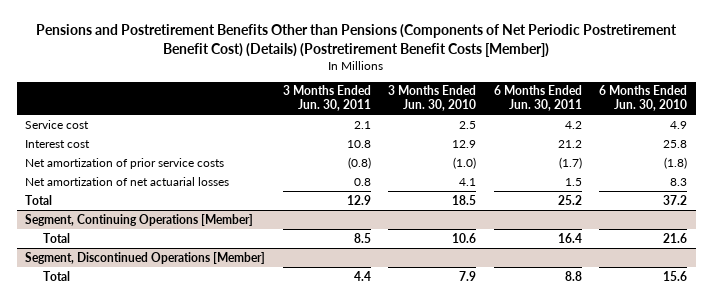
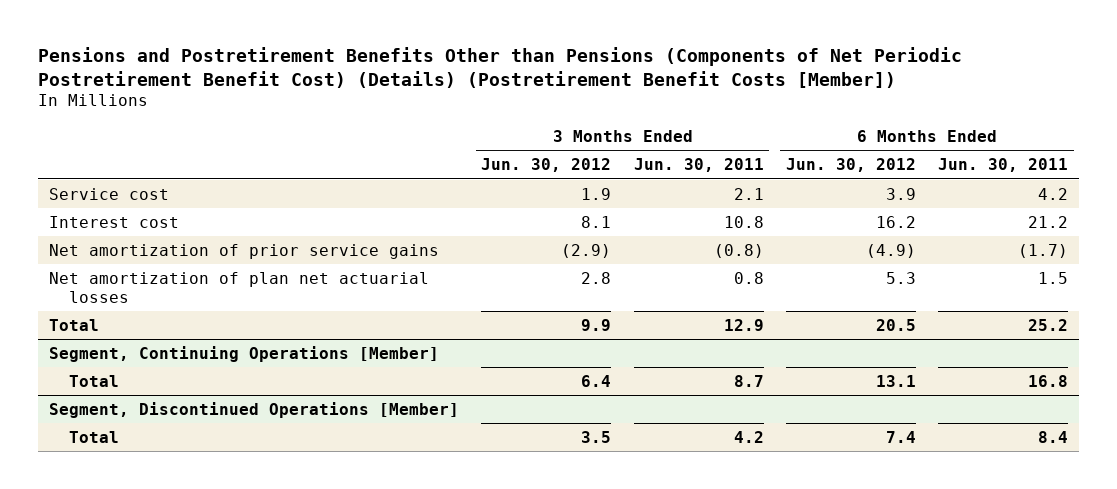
[388,85,477,112] 3 Months Ended Jun. 30, 2010 -> none
[598,85,687,112] 6 Months Ended Jun. 30, 2010 -> none
none -> [481,157,612,172] Jun. 30, 2012
none -> [785,157,916,172] Jun. 30, 2012
[25,157,225,169] Net amortization of prior service costs -> [49,243,440,259] Net amortization of prior service gains
[25,176,230,186] Net amortization of net actuarial losses -> [49,271,430,303] Net amortization of plan net actuarial losses
[353,232,371,243] 8.5 -> [733,374,764,387] 8.7
[557,232,582,243] 16.4 -> [1028,374,1069,387] 16.8
[353,270,371,281] 4.4 -> [733,430,764,443] 4.2
[564,270,582,281] 8.8 -> [1038,430,1069,443] 8.4

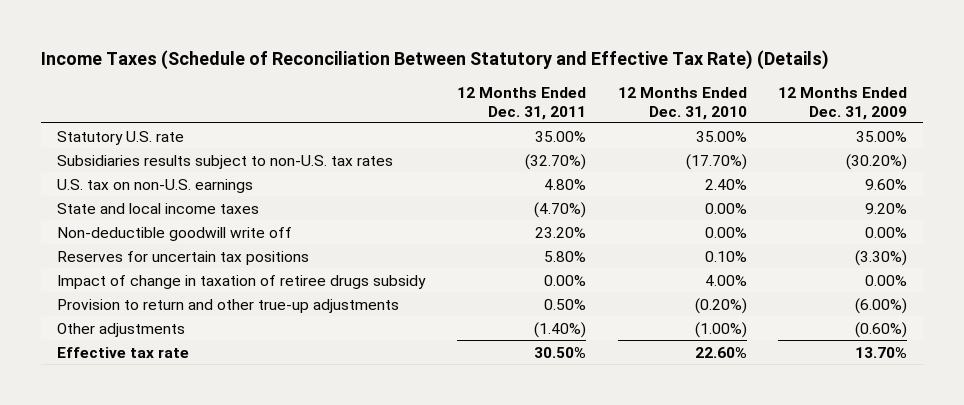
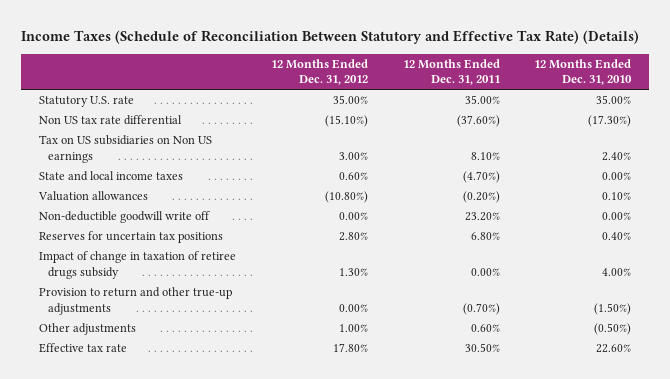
[778,87,908,120] 12 Months Ended Dec. 31, 2009 -> none
none -> [270,59,368,86] 12 Months Ended Dec. 31, 2012
[56,154,393,169] Subsidiaries results subject to non-U.S. tax rates -> none
[56,178,253,193] U.S. tax on non-U.S. earnings -> [38,115,182,126] Non US tax rate differential
[543,178,586,190] 4.80% -> [456,115,500,128] (37.60%)
[704,178,747,190] 2.40% -> [588,115,632,128] (17.30%)
none -> [38,135,212,163] Tax on US subsidiaries on Non US earnings
none -> [37,191,148,202] Valuation allowances
[543,250,586,262] 5.80% -> [470,232,500,241] 6.80%
[704,250,747,262] 0.10% -> [602,232,632,241] 0.40%
[543,298,586,310] 0.50% -> [462,302,500,315] (0.70%)
[694,297,747,314] (0.20%) -> [594,302,632,315] (1.50%)
[533,321,586,338] (1.40%) -> [470,324,500,333] 0.60%
[694,321,747,338] (1.00%) -> [594,323,632,336] (0.50%)

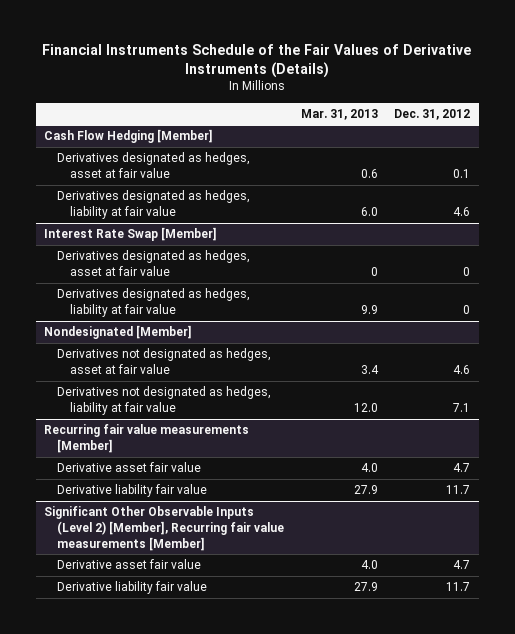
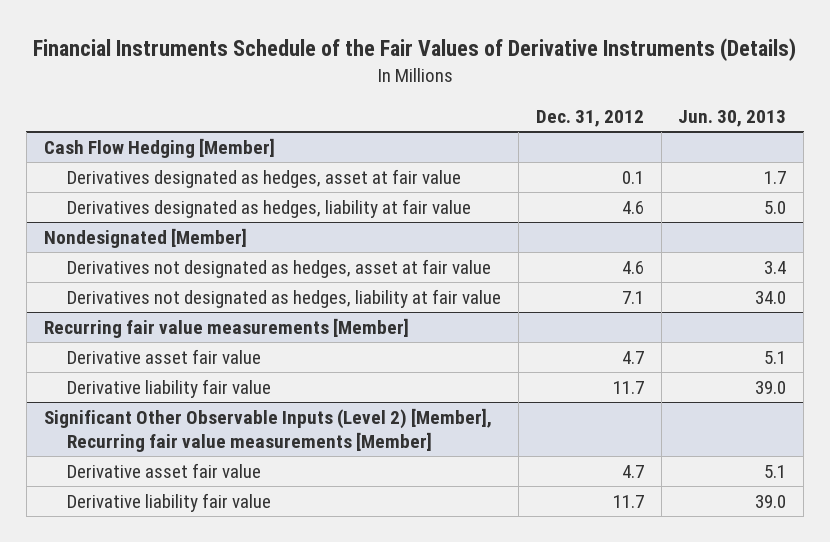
[300,108,378,120] Mar. 31, 2013 -> none
none -> [678,109,787,127] Jun. 30, 2013
[44,227,218,242] Interest Rate Swap [Member] -> none
[57,250,251,277] Derivatives designated as hedges, asset at fair value -> none
[57,288,251,318] Derivatives designated as hedges, liability at fair value -> none

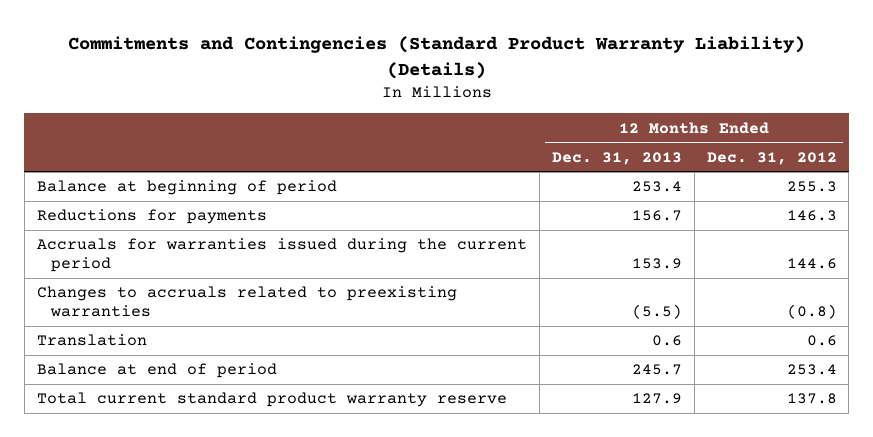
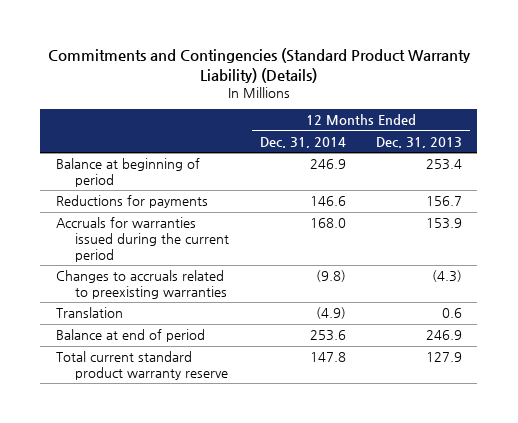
[706,151,837,165] Dec. 31, 2012 -> none
none -> [259,136,346,148] Dec. 31, 2014
[631,304,682,320] (5.5) -> [432,270,463,283] (4.3)
[631,364,682,376] 245.7 -> [426,330,463,341] 246.9

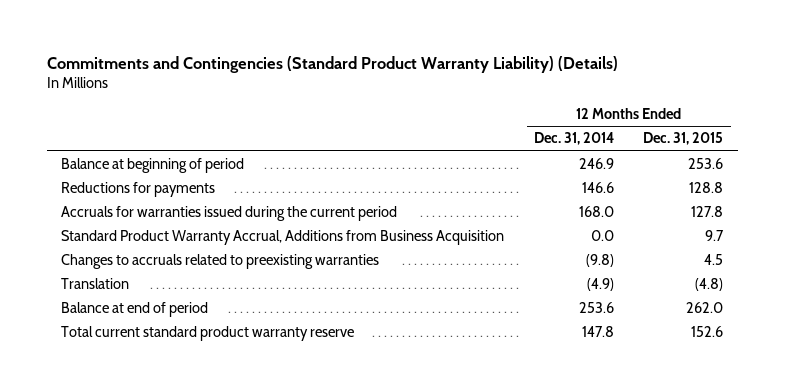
[376,136,463,148] Dec. 31, 2013 -> none
none -> [643,132,724,146] Dec. 31, 2015
none -> [61,230,505,246] Standard Product Warranty Accrual, Additions from Business Acquisition

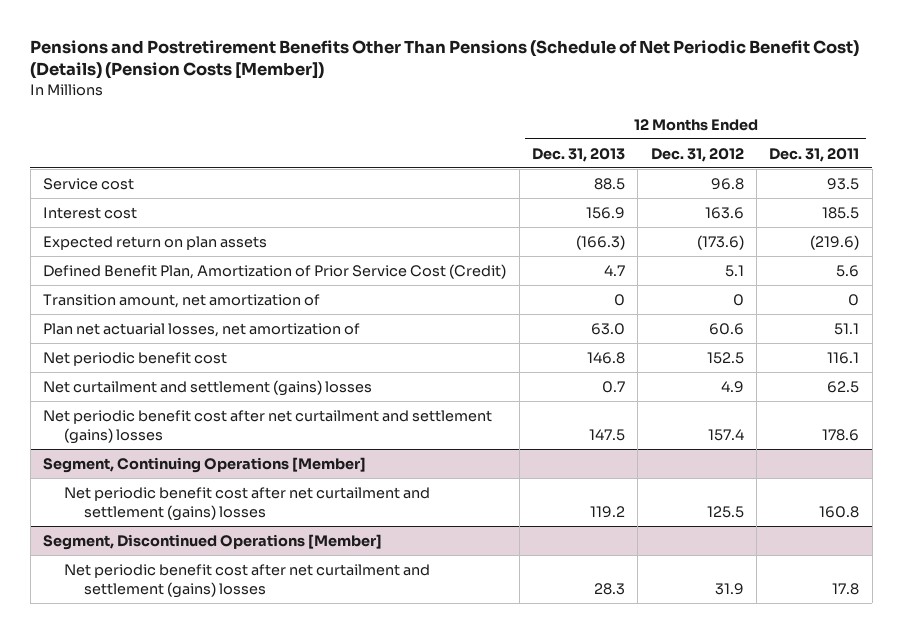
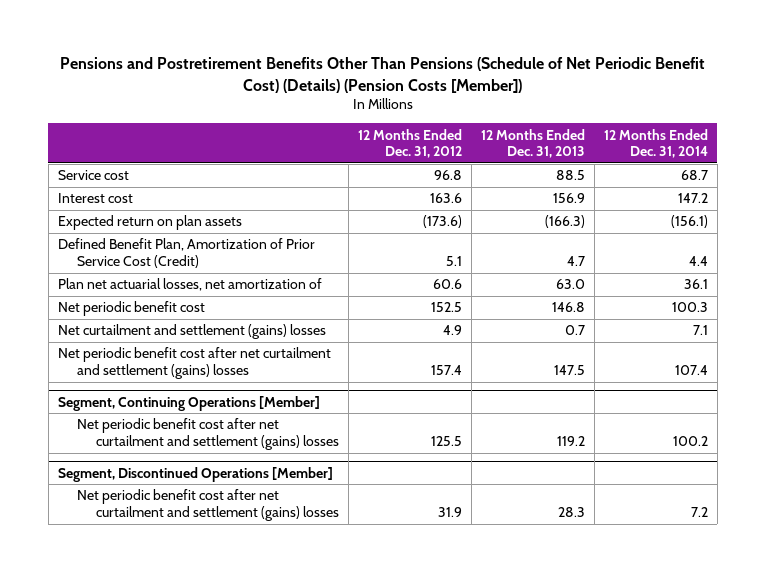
[769,147,860,162] Dec. 31, 2011 -> none
none -> [603,128,708,159] 12 Months Ended Dec. 31, 2014
[43,293,321,308] Transition amount, net amortization of -> none

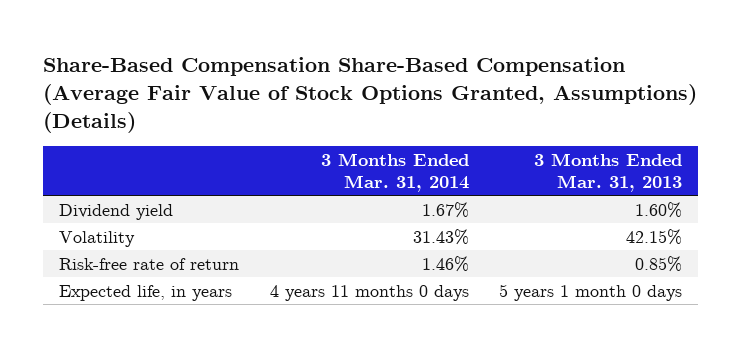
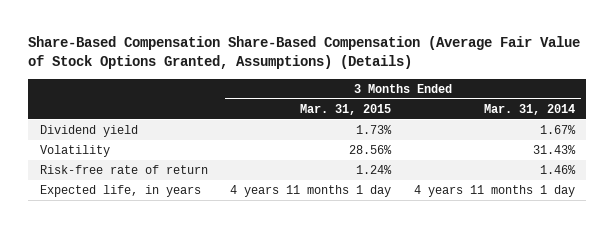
[534,153,683,192] 3 Months Ended Mar. 31, 2013 -> none
none -> [300,103,392,115] Mar. 31, 2015
[269,284,469,301] 4 years 11 months 0 days -> [413,185,575,198] 4 years 11 months 1 day

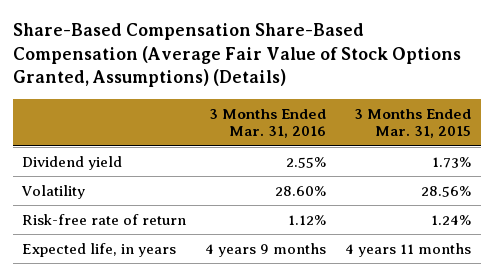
[483,103,575,115] Mar. 31, 2014 -> none
none -> [209,108,327,139] 3 Months Ended Mar. 31, 2016
[230,185,392,198] 4 years 11 months 1 day -> [345,242,472,257] 4 years 11 months

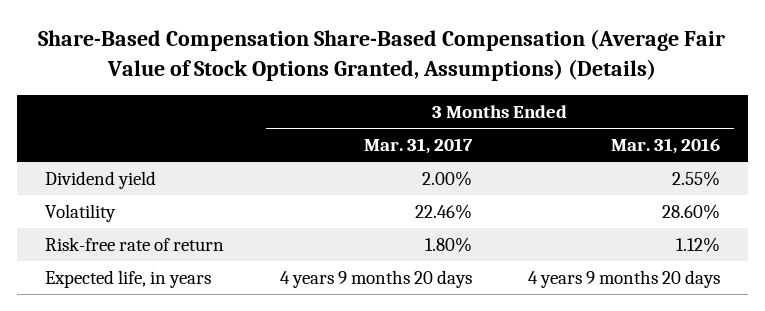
[354,108,472,139] 3 Months Ended Mar. 31, 2015 -> none
none -> [363,138,473,155] Mar. 31, 2017
[205,242,327,257] 4 years 9 months -> [528,270,721,289] 4 years 9 months 20 days

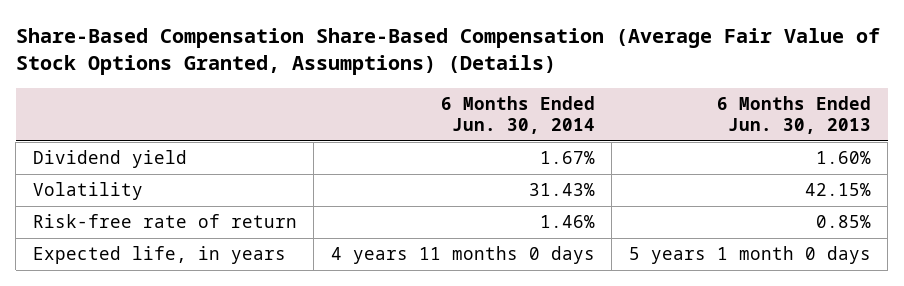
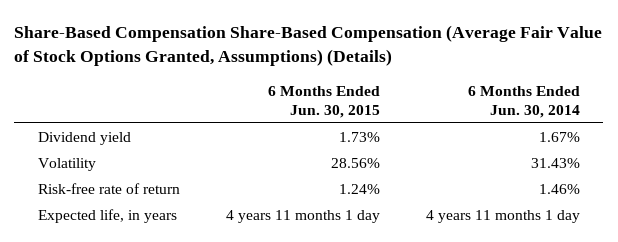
[716,95,871,135] 6 Months Ended Jun. 30, 2013 -> none
none -> [267,85,380,118] 6 Months Ended Jun. 30, 2015
[330,246,595,265] 4 years 11 months 0 days -> [426,209,581,223] 4 years 11 months 1 day

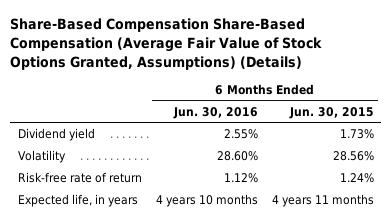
[468,85,581,118] 6 Months Ended Jun. 30, 2014 -> none
none -> [172,106,258,119] Jun. 30, 2016
[225,209,380,223] 4 years 11 months 1 day -> [272,194,375,208] 4 years 11 months

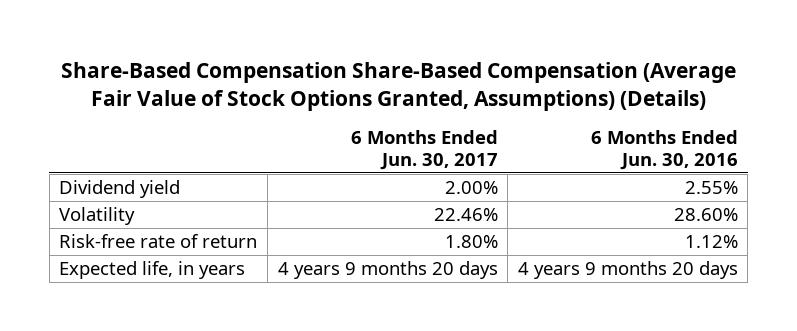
[289,106,375,119] Jun. 30, 2015 -> none
none -> [350,130,498,171] 6 Months Ended Jun. 30, 2017
[155,194,258,208] 4 years 10 months -> [517,260,738,279] 4 years 9 months 20 days

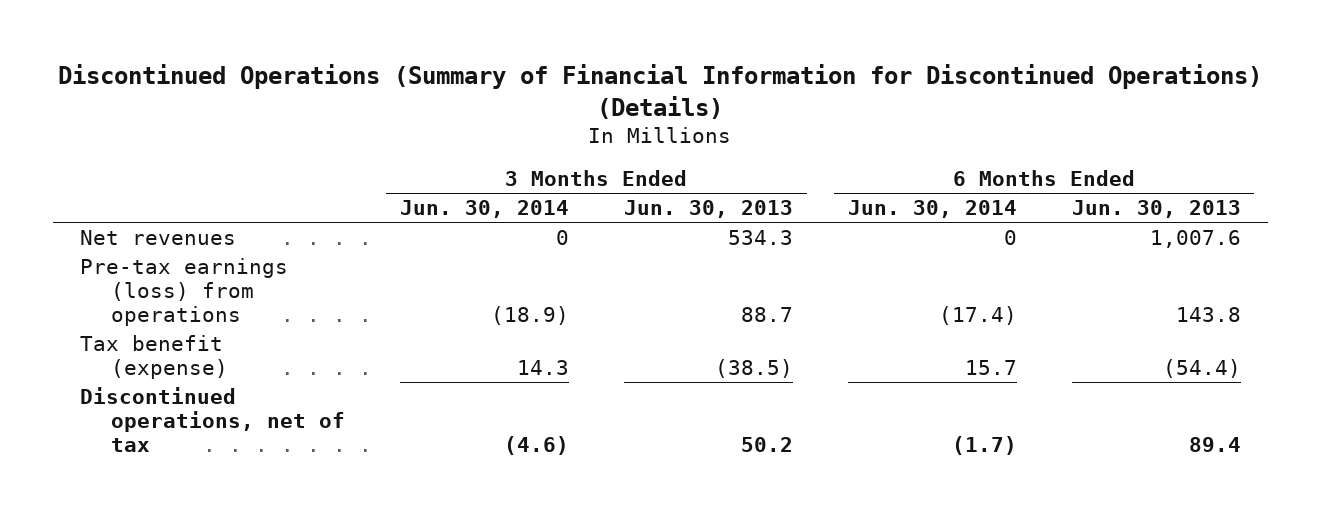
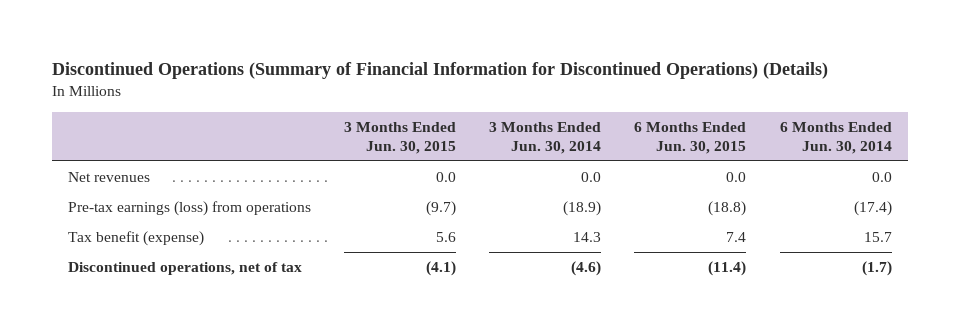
[623,200,793,219] Jun. 30, 2013 -> none
[1071,200,1241,219] Jun. 30, 2013 -> none
none -> [344,121,457,154] 3 Months Ended Jun. 30, 2015
none -> [634,121,747,154] 6 Months Ended Jun. 30, 2015
[555,230,569,246] 0 -> [581,171,602,182] 0.0
[1003,230,1017,246] 0 -> [871,171,892,182] 0.0

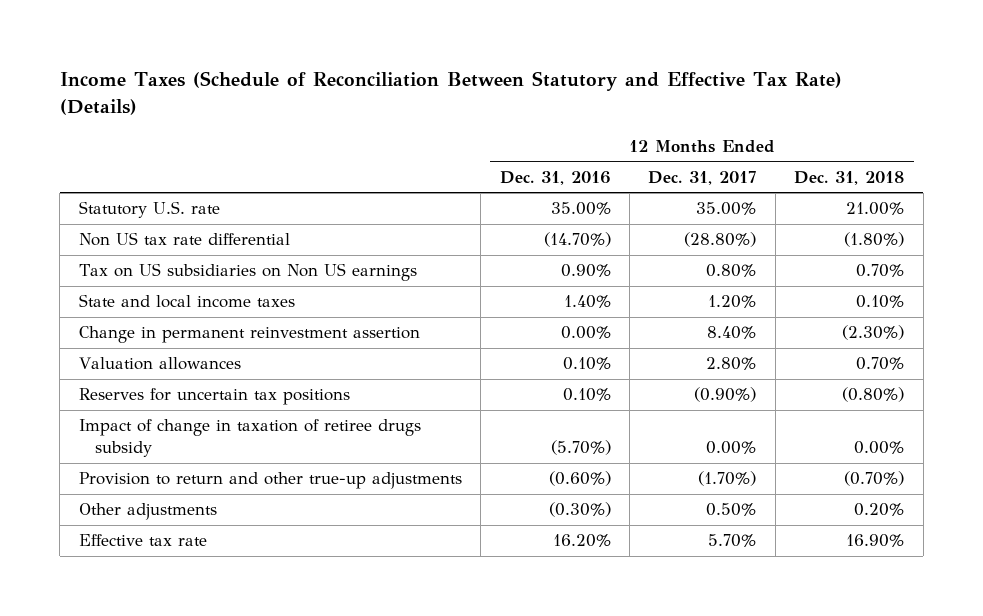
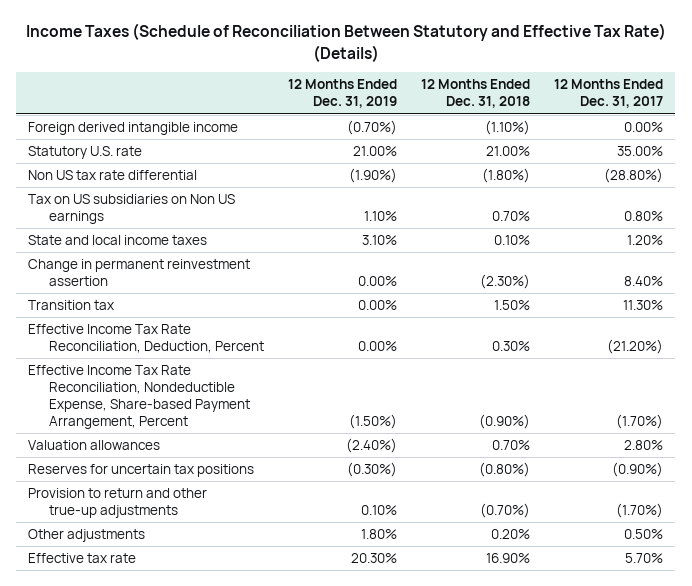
[499,170,611,185] Dec. 31, 2016 -> none
none -> [287,79,397,109] 12 Months Ended Dec. 31, 2019
none -> [28,122,239,136] Foreign derived intangible income
none -> [28,300,115,311] Transition tax
none -> [28,324,264,354] Effective Income Tax Rate Reconciliation, Deduction, Percent
none -> [28,365,250,429] Effective Income Tax Rate Reconciliation, Nondeductible Expense, Share-based Payment Arrangement, Percent
[78,419,421,458] Impact of change in taxation of retiree drugs subsidy -> none

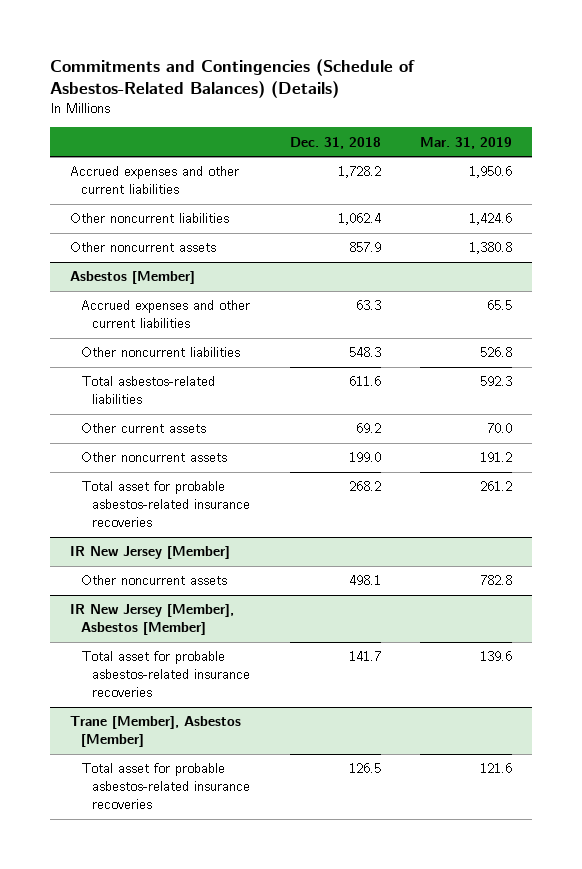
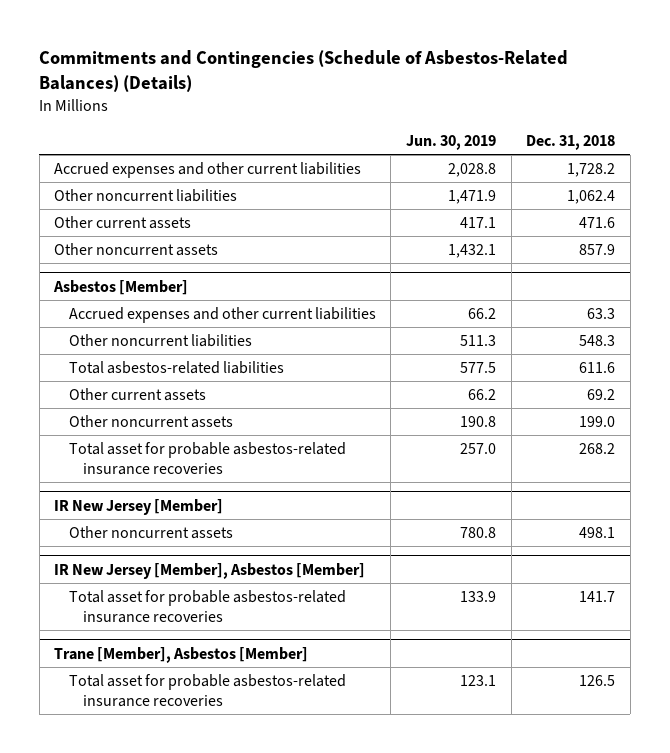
[420,136,513,149] Mar. 31, 2019 -> none
none -> [405,135,496,151] Jun. 30, 2019
none -> [54,216,192,230] Other current assets

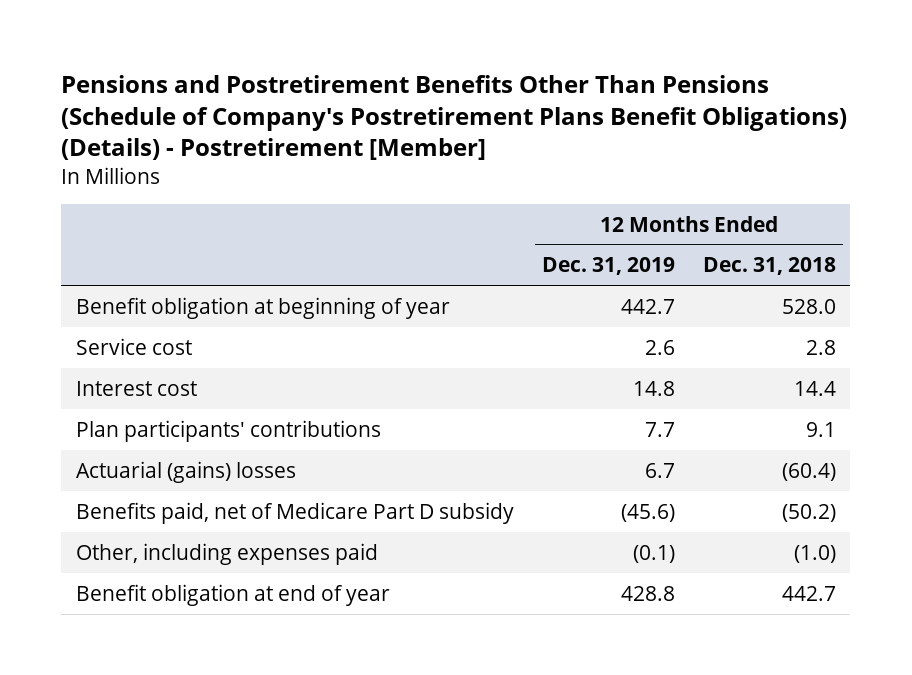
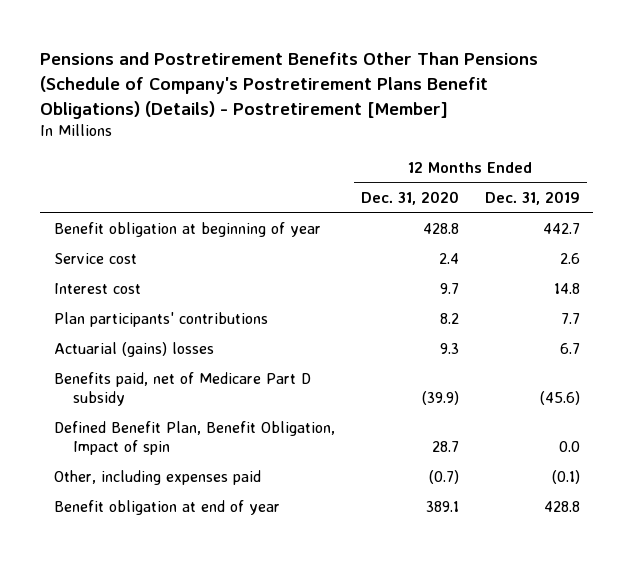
[703,257,837,276] Dec. 31, 2018 -> none
none -> [360,191,459,206] Dec. 31, 2020
none -> [53,421,335,456] Defined Benefit Plan, Benefit Obligation, Impact of spin

